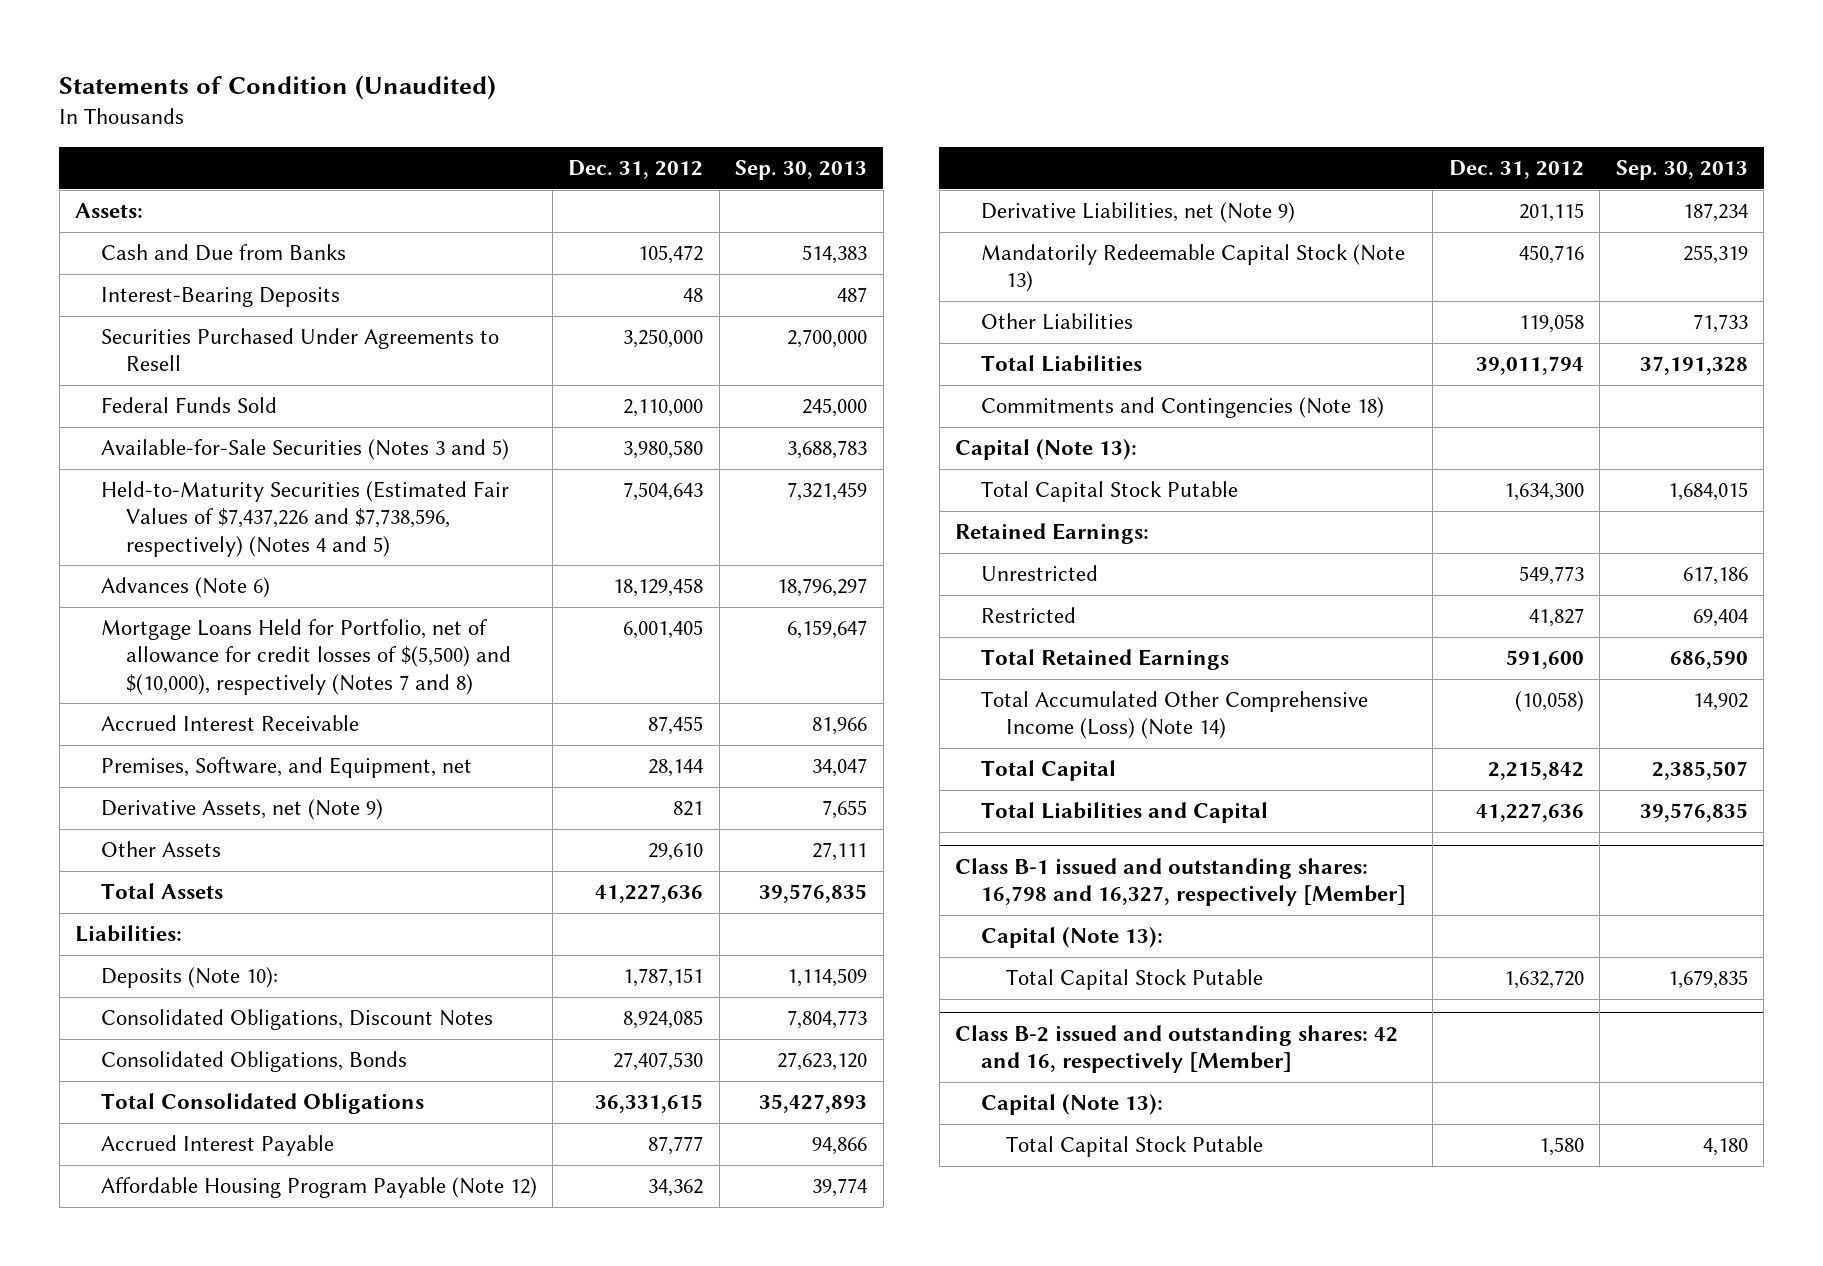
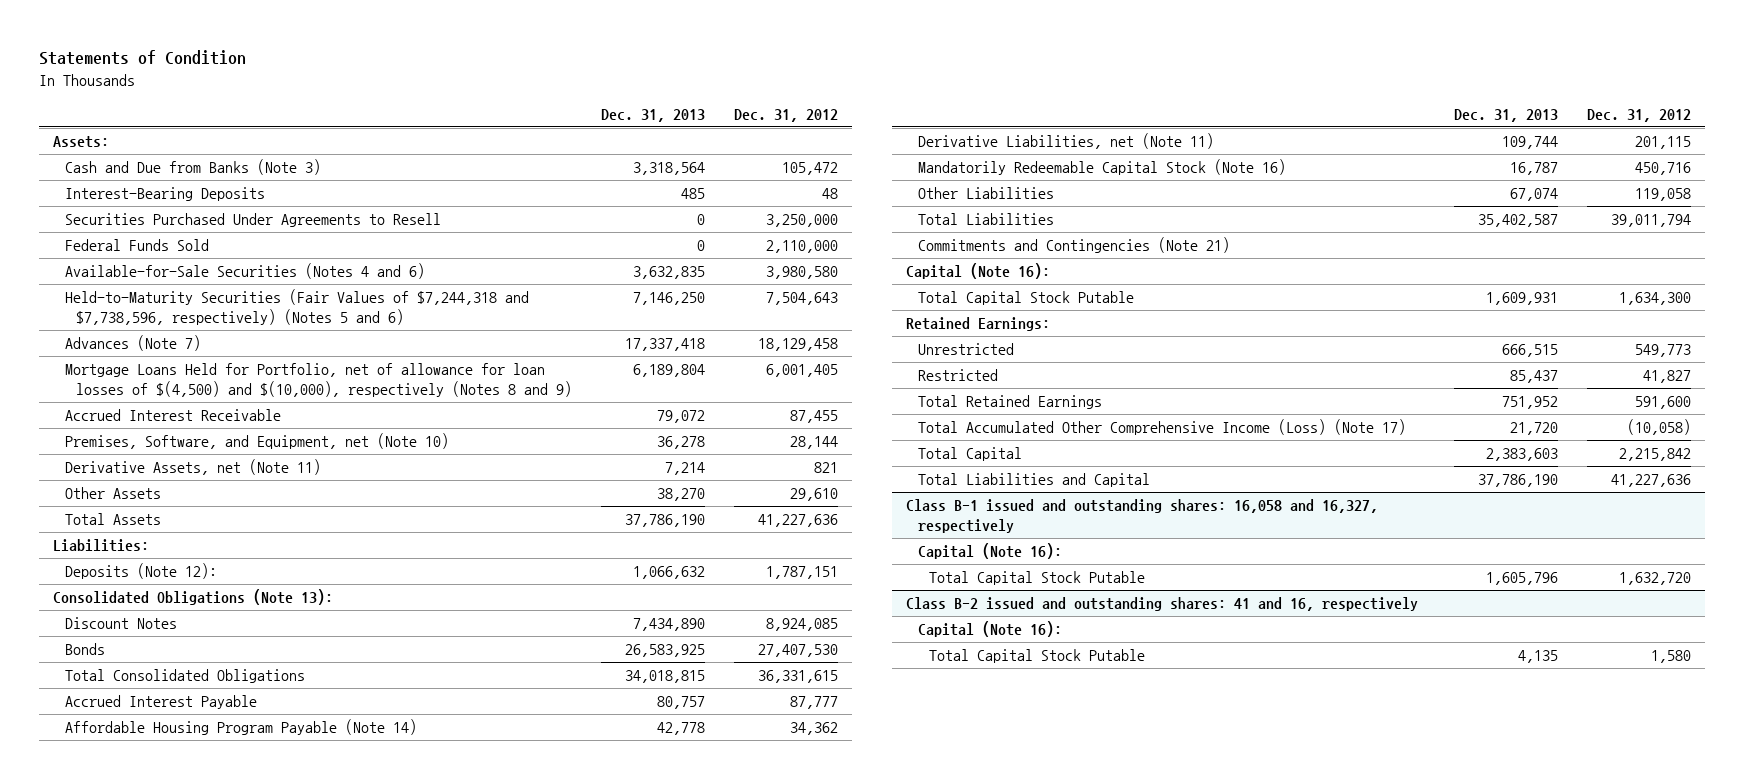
[59,74,497,100] Statements of Condition (Unaudited) -> [38,50,246,66] Statements of Condition
[735,159,868,180] Sep. 30, 2013 -> none
none -> [600,108,705,122] Dec. 31, 2013
[100,244,346,262] Cash and Due from Banks -> [64,159,321,176] Cash and Due from Banks (Note 3)
[100,439,509,461] Available-for-Sale Securities (Notes 3 and 5) -> [64,263,425,280] Available-for-Sale Securities (Notes 4 and 6)
[100,481,509,557] Held-to-Maturity Securities (Estimated Fair Values of $7,437,226 and $7,738,596, respectively) (Notes 4 and 5) -> [64,289,529,326] Held-to-Maturity Securities (Fair Values of $7,244,318 and $7,738,596, respectively) (Notes 5 and 6)
[100,577,270,599] Advances (Note 6) -> [64,335,201,352] Advances (Note 7)
[100,619,512,695] Mortgage Loans Held for Portfolio, net of allowance for credit losses of $(5,500) and $(10,000), respectively (Notes 7 and 8) -> [64,363,573,398] Mortgage Loans Held for Portfolio, net of allowance for loan losses of $(4,500) and $(10,000), respectively (Notes 8 and 9)
[100,757,472,779] Premises, Software, and Equipment, net -> [64,433,449,450] Premises, Software, and Equipment, net (Note 10)
[100,799,383,821] Derivative Assets, net (Note 9) -> [64,459,321,476] Derivative Assets, net (Note 11)
[100,967,278,989] Deposits (Note 10): -> [64,563,217,580] Deposits (Note 12):
none -> [53,589,334,606] Consolidated Obligations (Note 13):
[100,1009,493,1031] Consolidated Obligations, Discount Notes -> [64,617,177,630] Discount Notes
[100,1051,407,1073] Consolidated Obligations, Bonds -> [64,643,105,656] Bonds
[100,1177,537,1199] Affordable Housing Program Payable (Note 12) -> [64,719,417,736] Affordable Housing Program Payable (Note 14)
[980,202,1295,224] Derivative Liabilities, net (Note 9) -> [917,133,1214,150] Derivative Liabilities, net (Note 11)
[980,244,1405,293] Mandatorily Redeemable Capital Stock (Note 13) -> [917,159,1286,176] Mandatorily Redeemable Capital Stock (Note 16)
[980,397,1384,419] Commitments and Contingencies (Note 18) -> [917,237,1230,254] Commitments and Contingencies (Note 21)
[955,439,1138,461] Capital (Note 13): -> [906,263,1051,280] Capital (Note 16):
[980,691,1368,740] Total Accumulated Other Comprehensive Income (Loss) (Note 14) -> [917,419,1406,436] Total Accumulated Other Comprehensive Income (Loss) (Note 17)
[955,857,1406,907] Class B-1 issued and outstanding shares: 16,798 and 16,327, respectively [Member] -> [906,499,1379,534] Class B-1 issued and outstanding shares: 16,058 and 16,327, respectively
[980,927,1163,949] Capital (Note 13): -> [917,543,1062,560] Capital (Note 16):
[955,1024,1399,1074] Class B-2 issued and outstanding shares: 42 and 16, respectively [Member] -> [906,597,1419,612] Class B-2 issued and outstanding shares: 41 and 16, respectively
[980,1094,1163,1116] Capital (Note 13): -> [917,621,1062,638] Capital (Note 16):

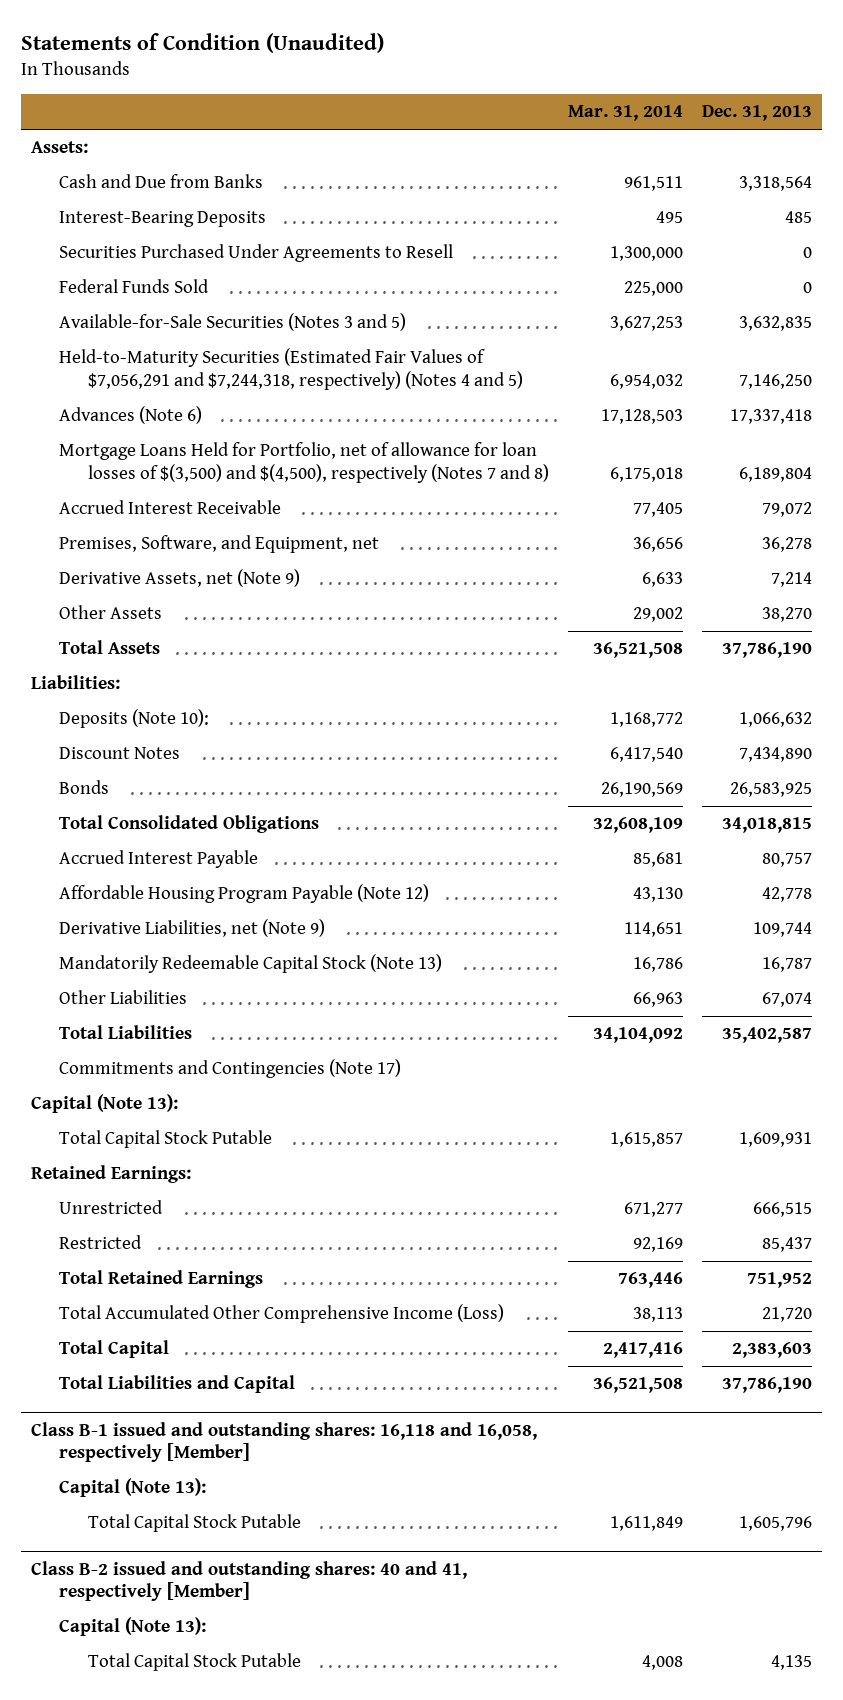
[38,50,246,66] Statements of Condition -> [21,33,385,54] Statements of Condition (Unaudited)
[733,108,838,122] Dec. 31, 2012 -> none
none -> [568,105,684,122] Mar. 31, 2014
[64,159,321,176] Cash and Due from Banks (Note 3) -> [59,174,264,189] Cash and Due from Banks
[64,263,425,280] Available-for-Sale Securities (Notes 4 and 6) -> [59,313,407,332] Available-for-Sale Securities (Notes 3 and 5)
[64,289,529,326] Held-to-Maturity Securities (Fair Values of $7,244,318 and $7,738,596, respectively) (Notes 5 and 6) -> [59,348,523,390] Held-to-Maturity Securities (Estimated Fair Values of $7,056,291 and $7,244,318, respectively) (Notes 4 and 5)
[64,335,201,352] Advances (Note 7) -> [59,406,203,425] Advances (Note 6)
[64,363,573,398] Mortgage Loans Held for Portfolio, net of allowance for loan losses of $(4,500) and $(10,000), respectively (Notes 8 and 9) -> [59,442,549,483] Mortgage Loans Held for Portfolio, net of allowance for loan losses of $(3,500) and $(4,500), respectively (Notes 7 and 8)
[64,433,449,450] Premises, Software, and Equipment, net (Note 10) -> [59,535,380,554] Premises, Software, and Equipment, net
[64,459,321,476] Derivative Assets, net (Note 11) -> [59,569,301,588] Derivative Assets, net (Note 9)
[53,589,334,606] Consolidated Obligations (Note 13): -> none
[64,563,217,580] Deposits (Note 12): -> [59,709,210,729] Deposits (Note 10):
[64,719,417,736] Affordable Housing Program Payable (Note 14) -> [59,884,430,904] Affordable Housing Program Payable (Note 12)
[917,133,1214,150] Derivative Liabilities, net (Note 11) -> [59,919,326,938] Derivative Liabilities, net (Note 9)
[917,159,1286,176] Mandatorily Redeemable Capital Stock (Note 16) -> [59,954,443,974] Mandatorily Redeemable Capital Stock (Note 13)
[917,237,1230,254] Commitments and Contingencies (Note 21) -> [59,1059,402,1079] Commitments and Contingencies (Note 17)
[906,263,1051,280] Capital (Note 16): -> [30,1094,178,1114] Capital (Note 13):
[917,419,1406,436] Total Accumulated Other Comprehensive Income (Loss) (Note 17) -> [59,1304,505,1324] Total Accumulated Other Comprehensive Income (Loss)
[906,499,1379,534] Class B-1 issued and outstanding shares: 16,058 and 16,327, respectively -> [30,1421,537,1463] Class B-1 issued and outstanding shares: 16,118 and 16,058, respectively [Member]
[917,543,1062,560] Capital (Note 16): -> [59,1478,207,1498] Capital (Note 13):
[906,597,1419,612] Class B-2 issued and outstanding shares: 41 and 16, respectively -> [30,1560,467,1602] Class B-2 issued and outstanding shares: 40 and 41, respectively [Member]
[917,621,1062,638] Capital (Note 16): -> [59,1617,207,1637] Capital (Note 13):

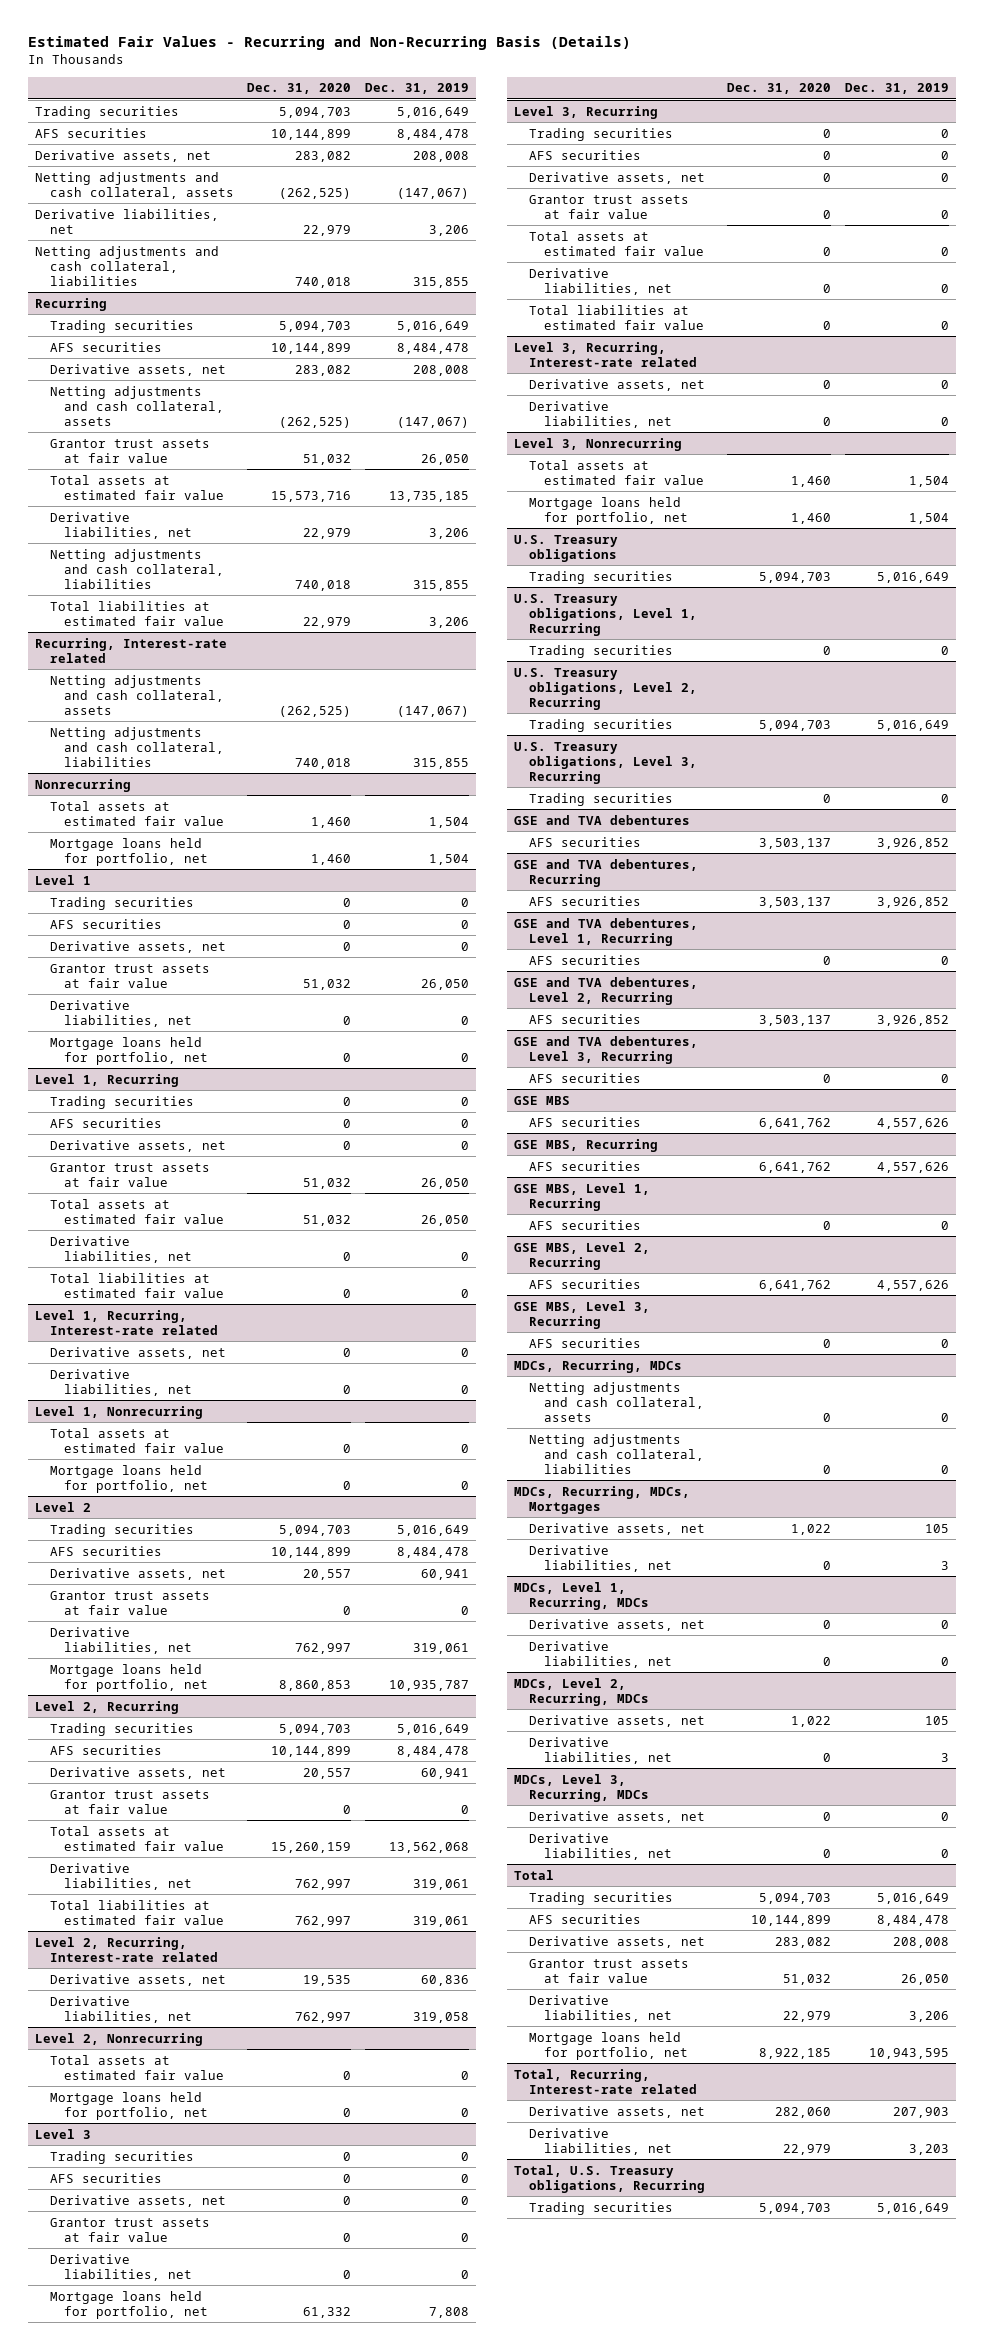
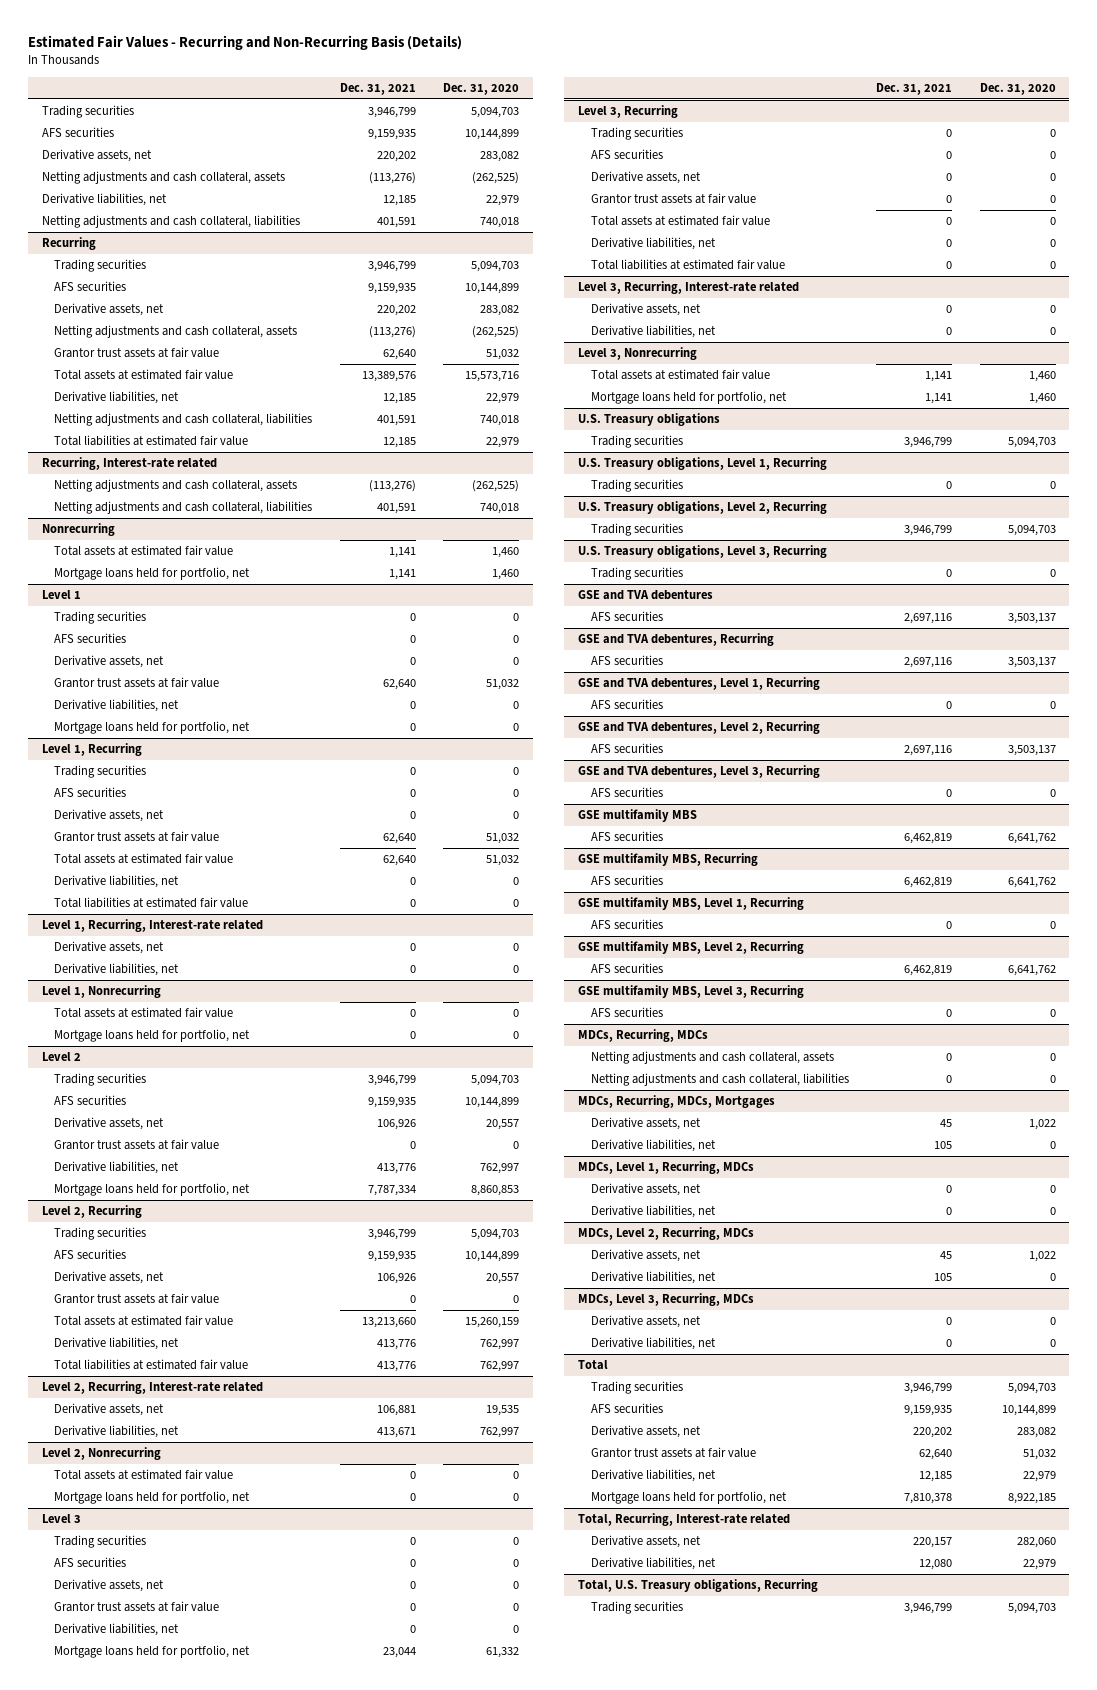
[365,83,470,95] Dec. 31, 2019 -> none
none -> [339,82,416,95] Dec. 31, 2021
[514,1095,571,1105] GSE MBS -> [577,809,697,823] GSE multifamily MBS
[514,1138,659,1152] GSE MBS, Recurring -> [577,853,758,867] GSE multifamily MBS, Recurring
[514,1182,651,1211] GSE MBS, Level 1, Recurring -> [577,897,804,911] GSE multifamily MBS, Level 1, Recurring
[514,1241,651,1270] GSE MBS, Level 2, Recurring -> [577,941,804,955] GSE multifamily MBS, Level 2, Recurring
[514,1300,651,1329] GSE MBS, Level 3, Recurring -> [577,985,804,999] GSE multifamily MBS, Level 3, Recurring

